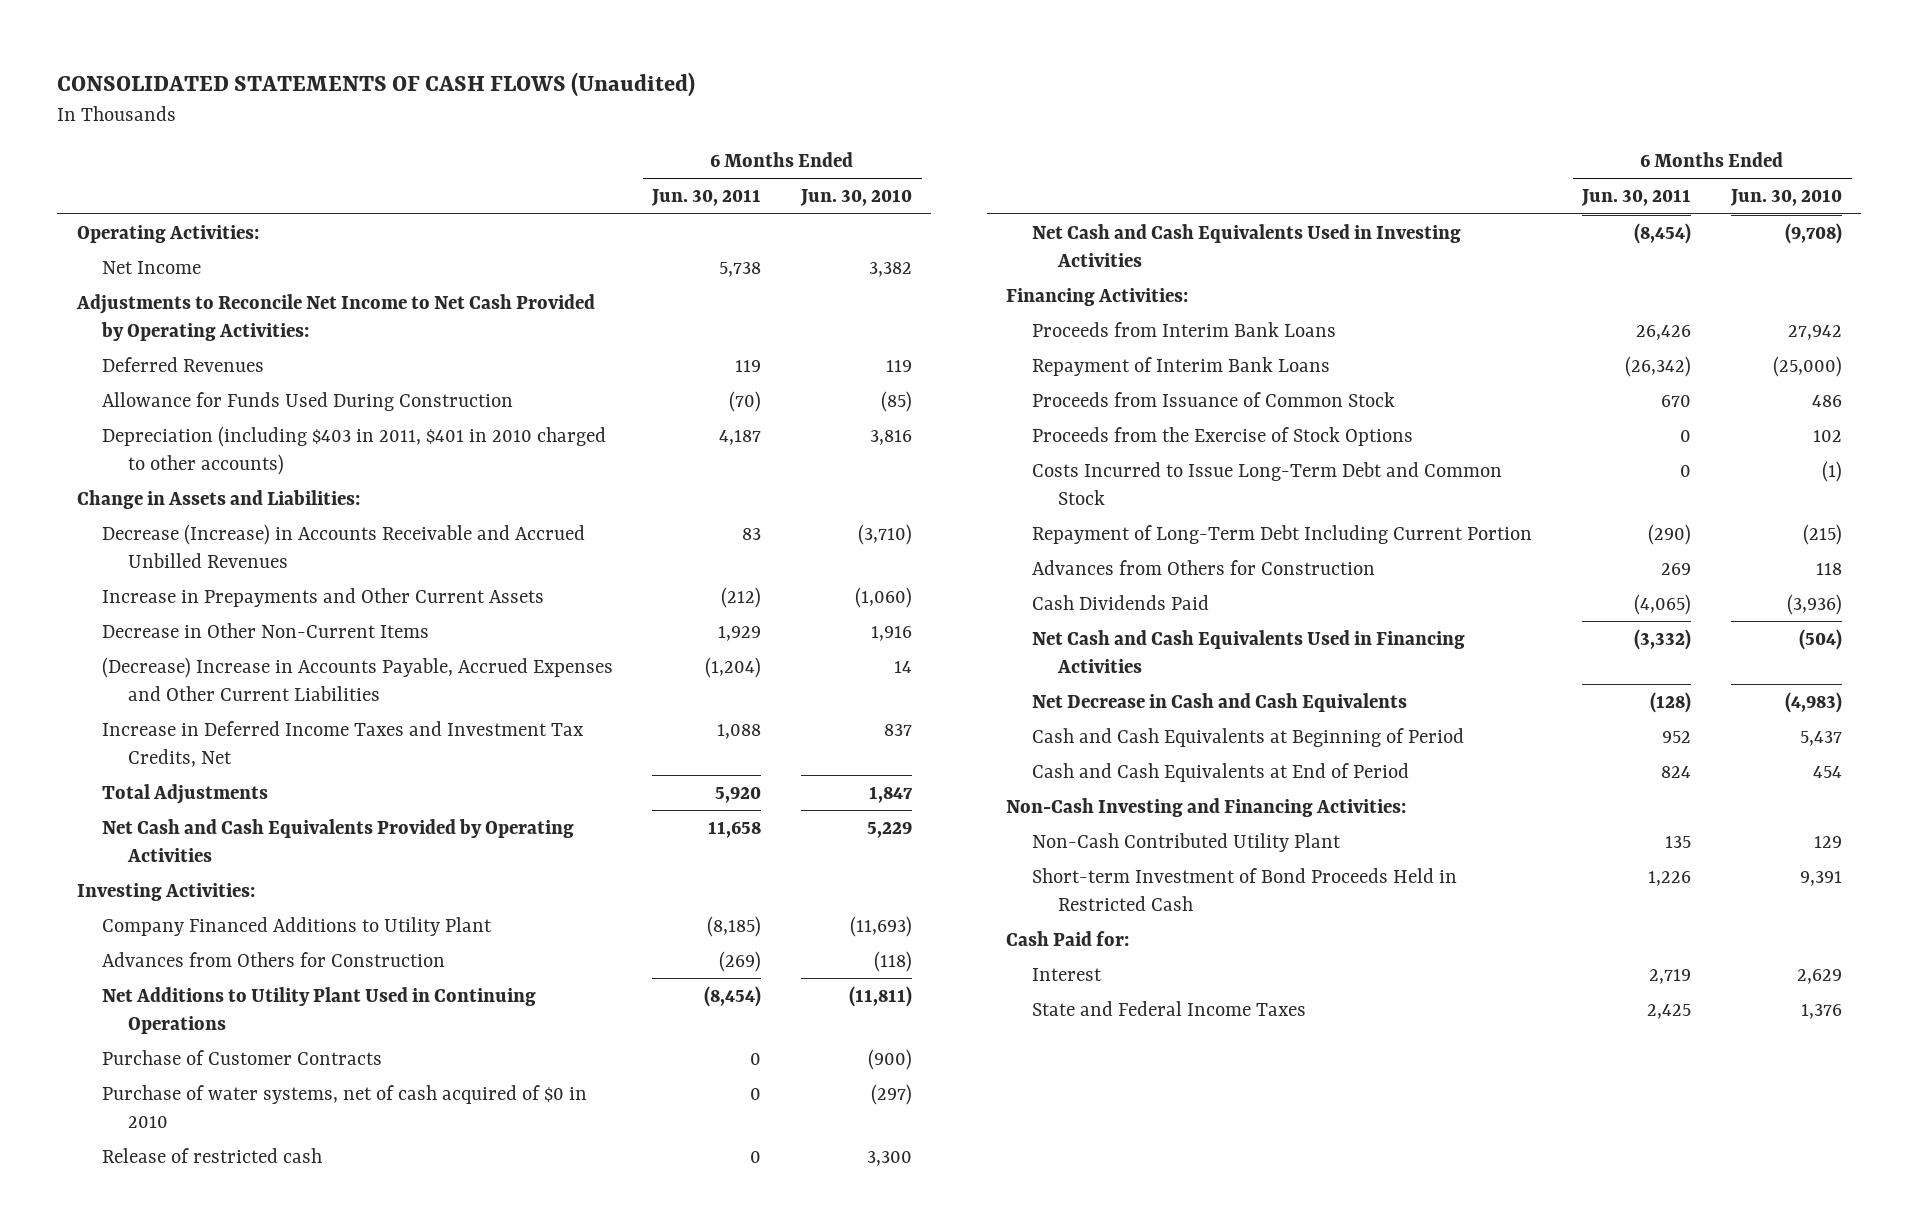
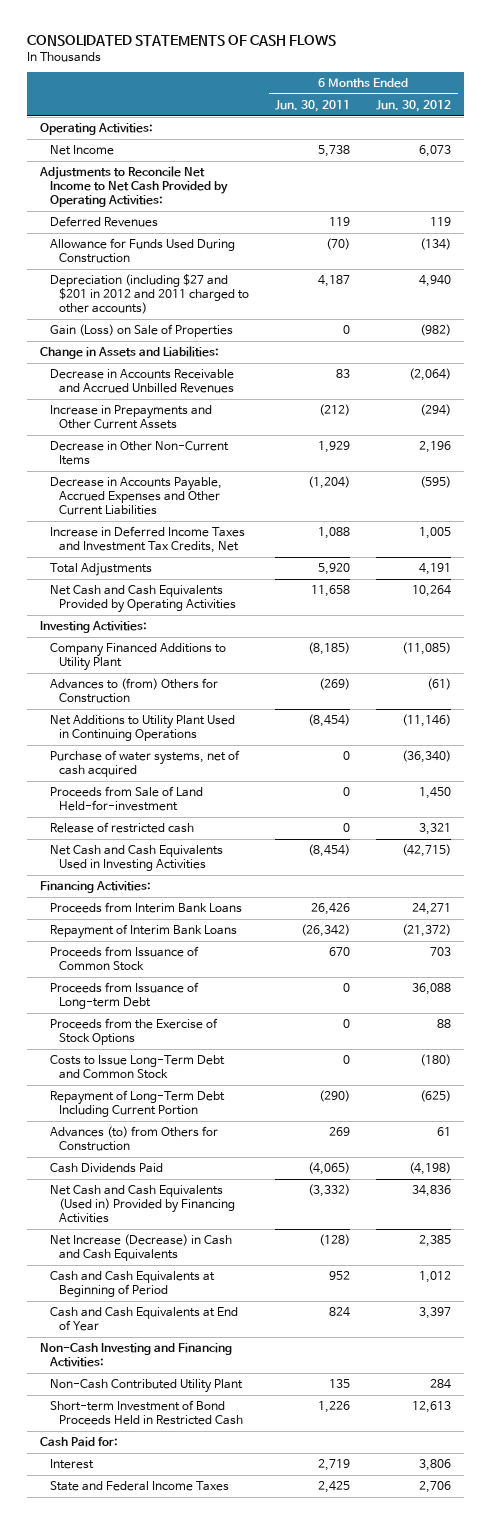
[56,72,695,98] CONSOLIDATED STATEMENTS OF CASH FLOWS (Unaudited) -> [27,35,337,47] CONSOLIDATED STATEMENTS OF CASH FLOWS
[799,189,912,207] Jun. 30, 2010 -> none
none -> [376,99,452,112] Jun. 30, 2012
[102,425,607,476] Depreciation (including $403 in 2011, $401 in 2010 charged to other accounts) -> [49,273,250,315] Depreciation (including $27 and $201 in 2012 and 2011 charged to other accounts)
none -> [49,323,233,337] Gain (Loss) on Sale of Properties
[102,523,586,569] Decrease (Increase) in Accounts Receivable and Accrued Unbilled Revenues -> [49,368,235,394] Decrease in Accounts Receivable and Accrued Unbilled Revenues
[102,656,614,702] (Decrease) Increase in Accounts Payable, Accrued Expenses and Other Current Liabilities -> [49,476,222,516] Decrease in Accounts Payable, Accrued Expenses and Other Current Liabilities
[102,951,446,967] Advances from Others for Construction -> [49,677,218,704] Advances to (from) Others for Construction
[102,1049,383,1065] Purchase of Customer Contracts -> none
[102,1084,588,1129] Purchase of water systems, net of cash acquired of $0 in 2010 -> [49,749,240,778] Purchase of water systems, net of cash acquired
none -> [49,785,203,812] Proceeds from Sale of Land Held-for-investment
none -> [49,981,199,1010] Proceeds from Issuance of Long-term Debt
[1032,461,1503,506] Costs Incurred to Issue Long-Term Debt and Common Stock -> [49,1054,225,1080] Costs to Issue Long-Term Debt and Common Stock
[1032,559,1376,575] Advances from Others for Construction -> [49,1125,218,1152] Advances (to) from Others for Construction
[1032,629,1466,674] Net Cash and Cash Equivalents Used in Financing Activities -> [49,1184,236,1224] Net Cash and Cash Equivalents (Used in) Provided by Financing Activities
[1032,692,1408,712] Net Decrease in Cash and Cash Equivalents -> [49,1233,232,1262] Net Increase (Decrease) in Cash and Cash Equivalents
[1032,762,1410,782] Cash and Cash Equivalents at End of Period -> [49,1306,238,1332] Cash and Cash Equivalents at End of Year

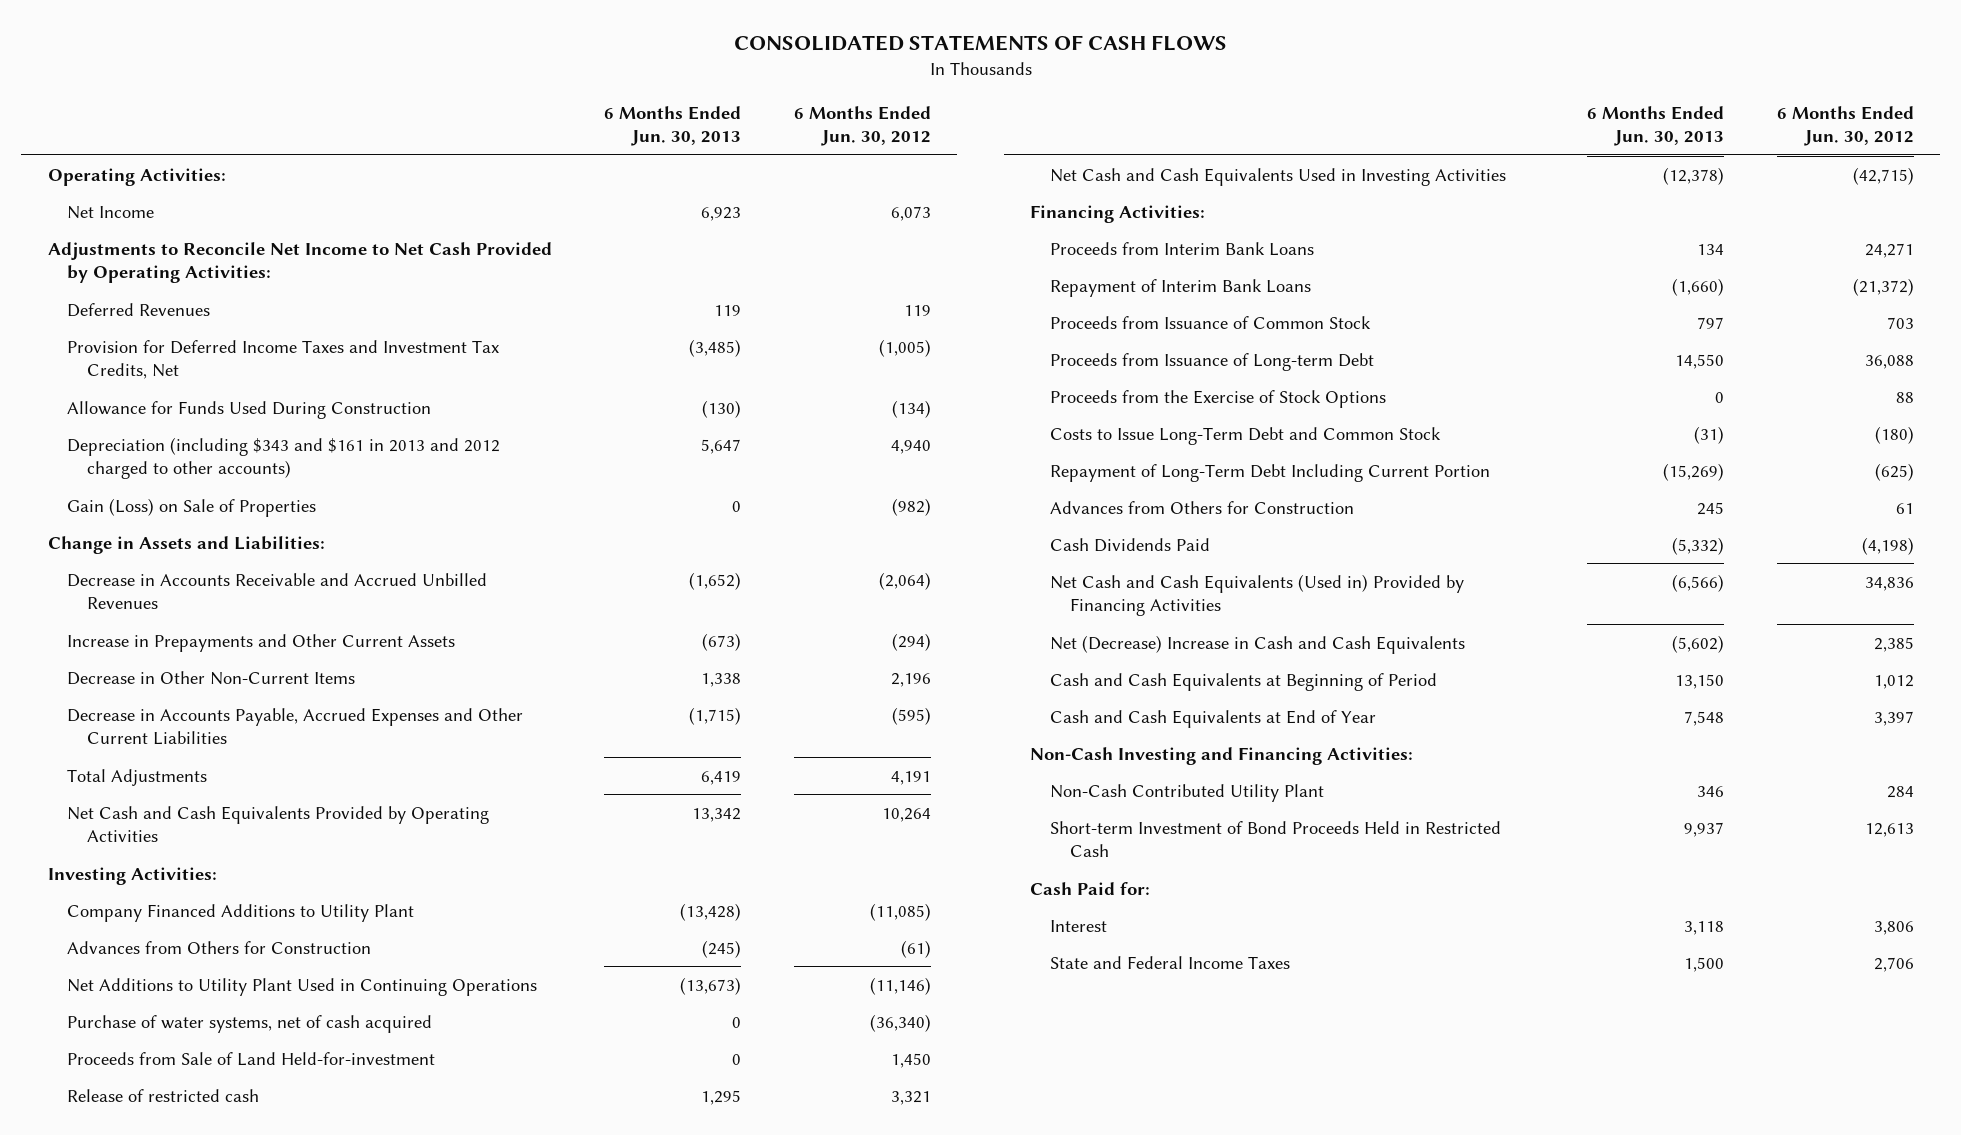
[275,99,351,112] Jun. 30, 2011 -> none
none -> [604,105,742,147] 6 Months Ended Jun. 30, 2013
none -> [67,339,500,380] Provision for Deferred Income Taxes and Investment Tax Credits, Net
[49,273,250,315] Depreciation (including $27 and $201 in 2012 and 2011 charged to other accounts) -> [67,436,501,480] Depreciation (including $343 and $161 in 2013 and 2012 charged to other accounts)
[49,525,245,554] Increase in Deferred Income Taxes and Investment Tax Credits, Net -> none
[49,677,218,704] Advances to (from) Others for Construction -> [67,940,372,954] Advances from Others for Construction
[49,1125,218,1152] Advances (to) from Others for Construction -> [1049,500,1354,514] Advances from Others for Construction
[49,1233,232,1262] Net Increase (Decrease) in Cash and Cash Equivalents -> [1049,634,1465,654] Net (Decrease) Increase in Cash and Cash Equivalents

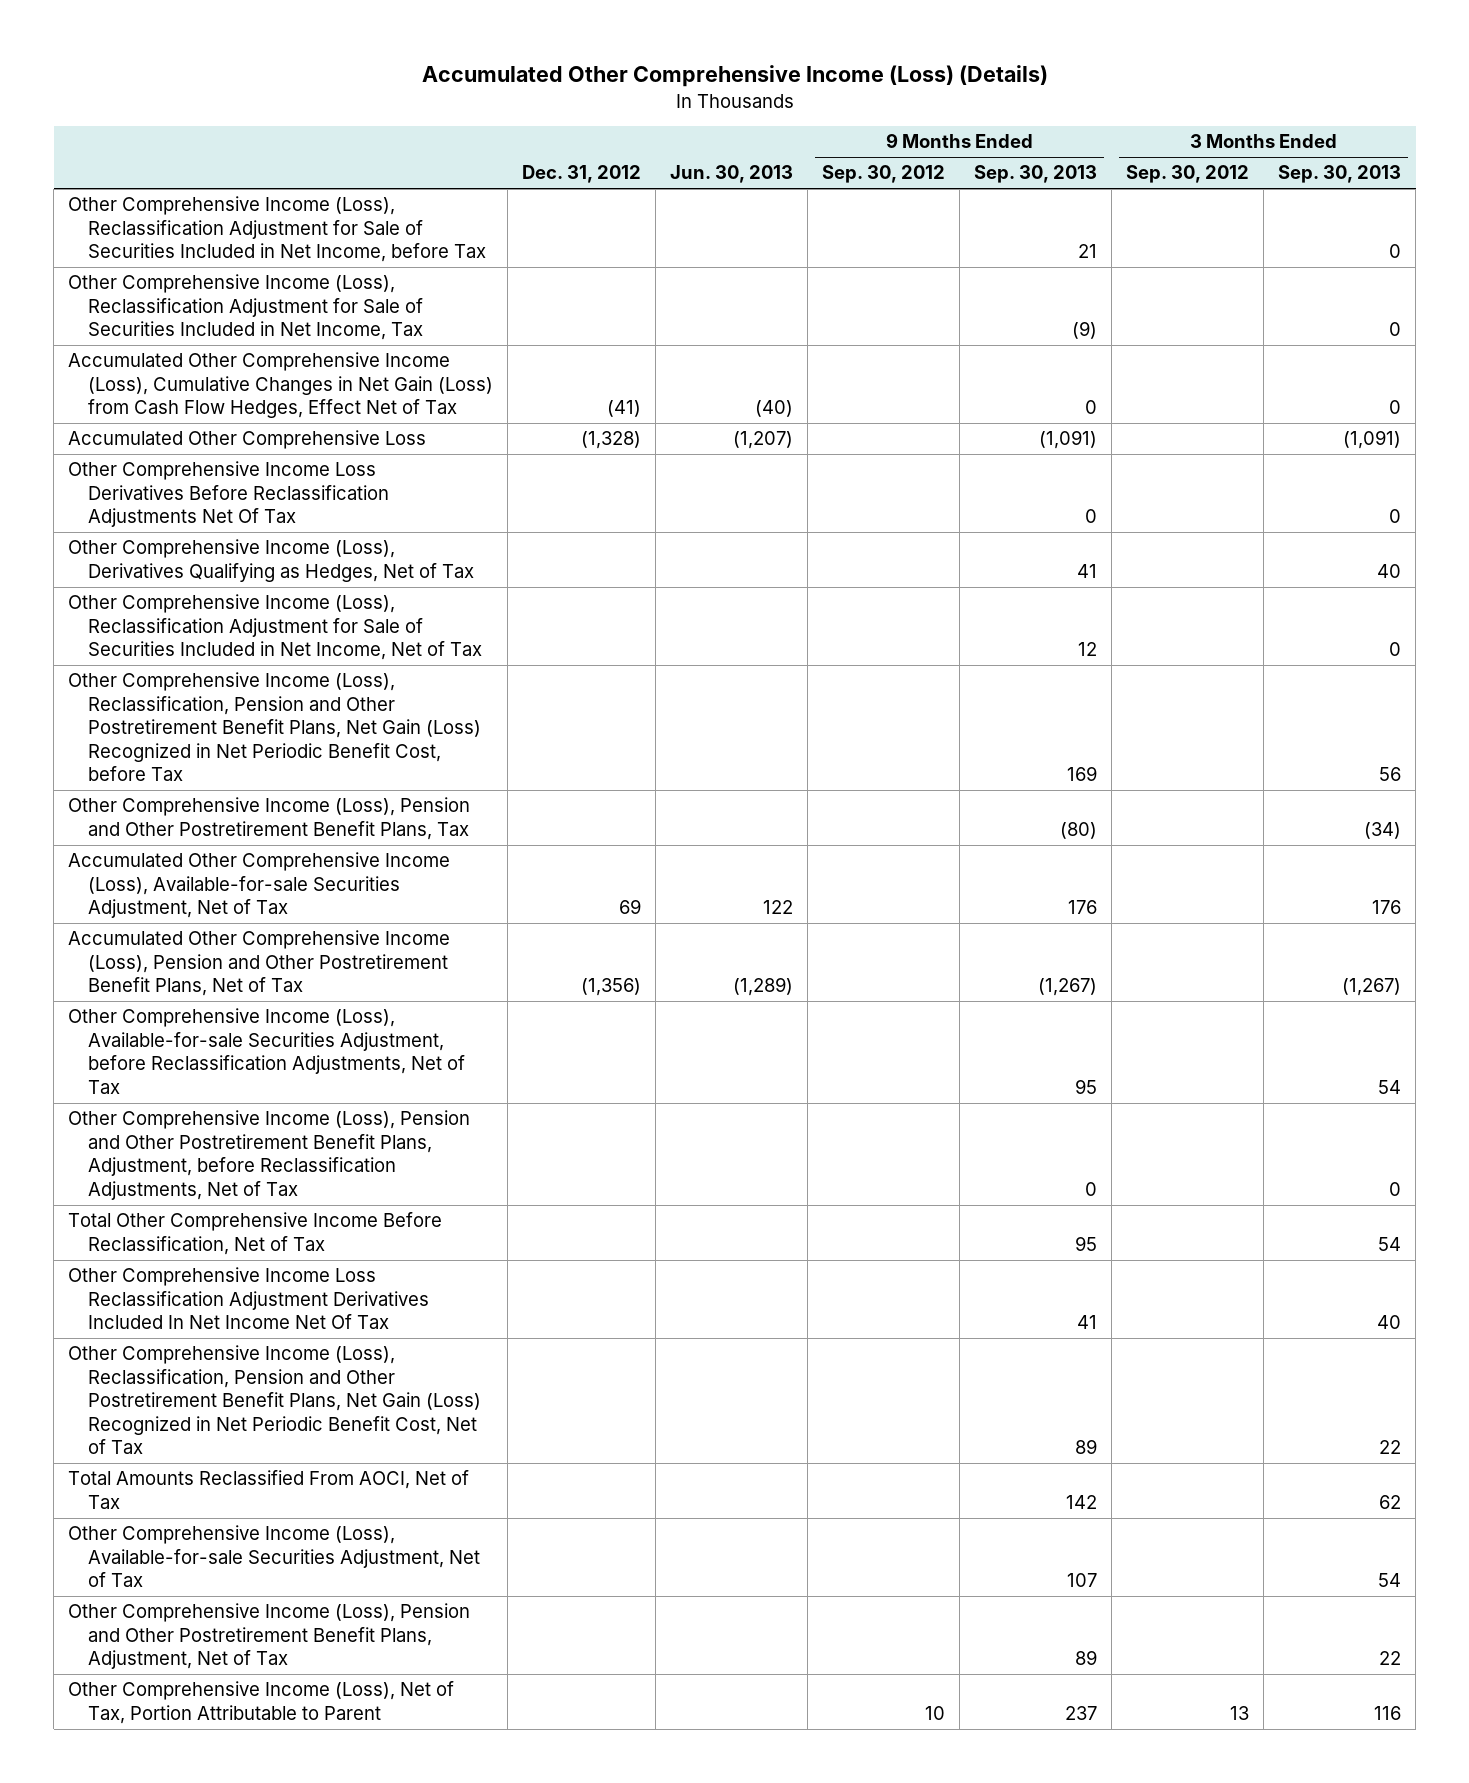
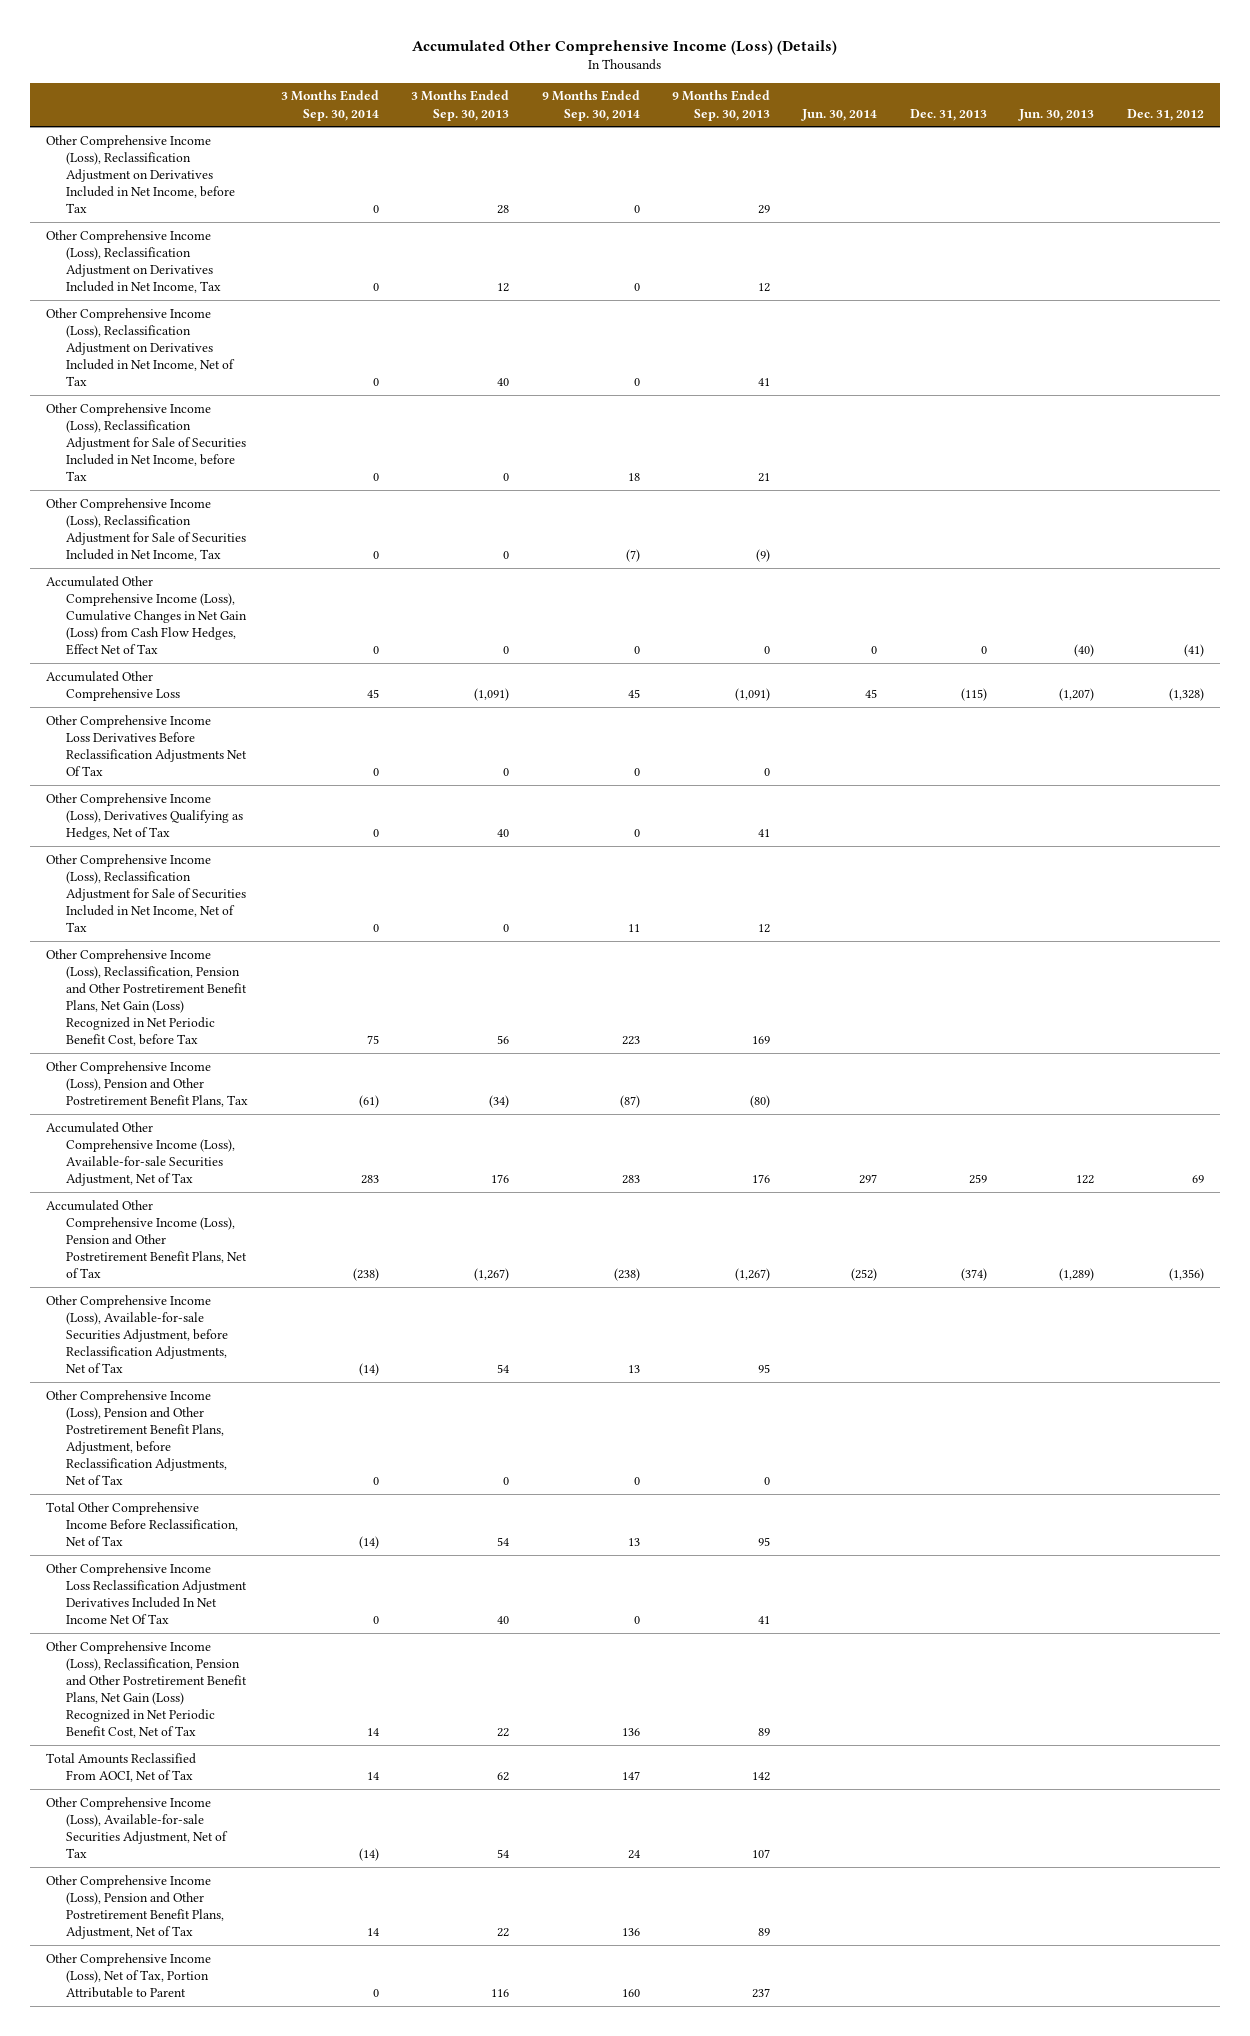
[822,165,946,184] Sep. 30, 2012 -> none
[1126,165,1250,184] Sep. 30, 2012 -> none
none -> [280,90,379,121] 3 Months Ended Sep. 30, 2014
none -> [541,90,640,121] 9 Months Ended Sep. 30, 2014
none -> [801,108,878,121] Jun. 30, 2014
none -> [909,108,987,121] Dec. 31, 2013
none -> [46,134,236,214] Other Comprehensive Income (Loss), Reclassification Adjustment on Derivatives Included in Net Income, before Tax
none -> [46,229,222,294] Other Comprehensive Income (Loss), Reclassification Adjustment on Derivatives Included in Net Income, Tax
none -> [46,307,236,387] Other Comprehensive Income (Loss), Reclassification Adjustment on Derivatives Included in Net Income, Net of Tax

